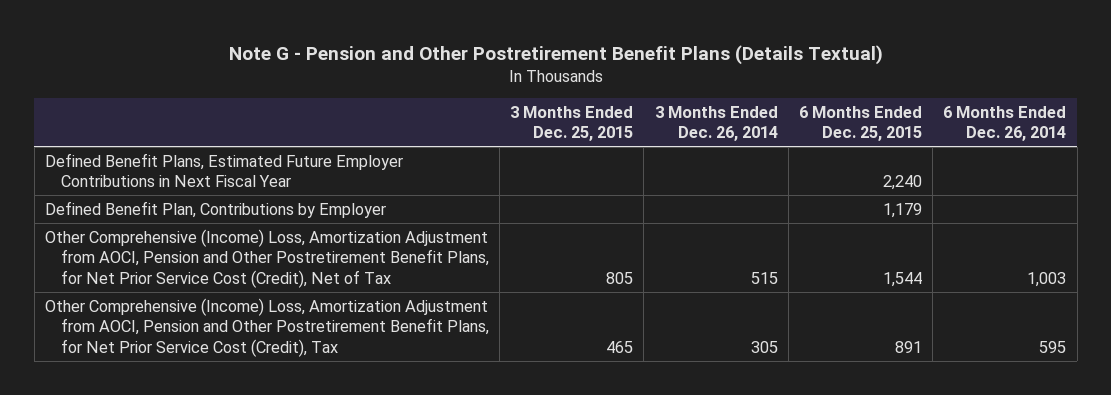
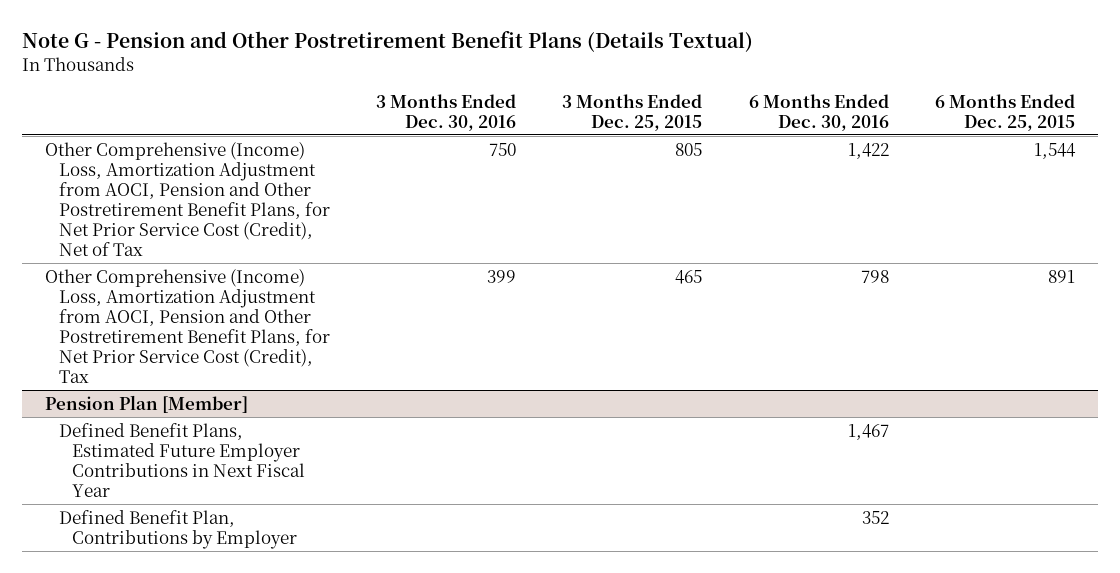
[654,105,778,142] 3 Months Ended Dec. 26, 2014 -> none
[943,105,1067,142] 6 Months Ended Dec. 26, 2014 -> none
none -> [376,93,517,131] 3 Months Ended Dec. 30, 2016
none -> [748,93,889,131] 6 Months Ended Dec. 30, 2016
[44,152,403,188] Defined Benefit Plans, Estimated Future Employer Contributions in Next Fiscal Year -> none
[44,200,386,218] Defined Benefit Plan, Contributions by Employer -> none
none -> [44,394,248,413] Pension Plan [Member]
none -> [58,422,306,497] Defined Benefit Plans, Estimated Future Employer Contributions in Next Fiscal Year
none -> [58,509,298,549] Defined Benefit Plan, Contributions by Employer

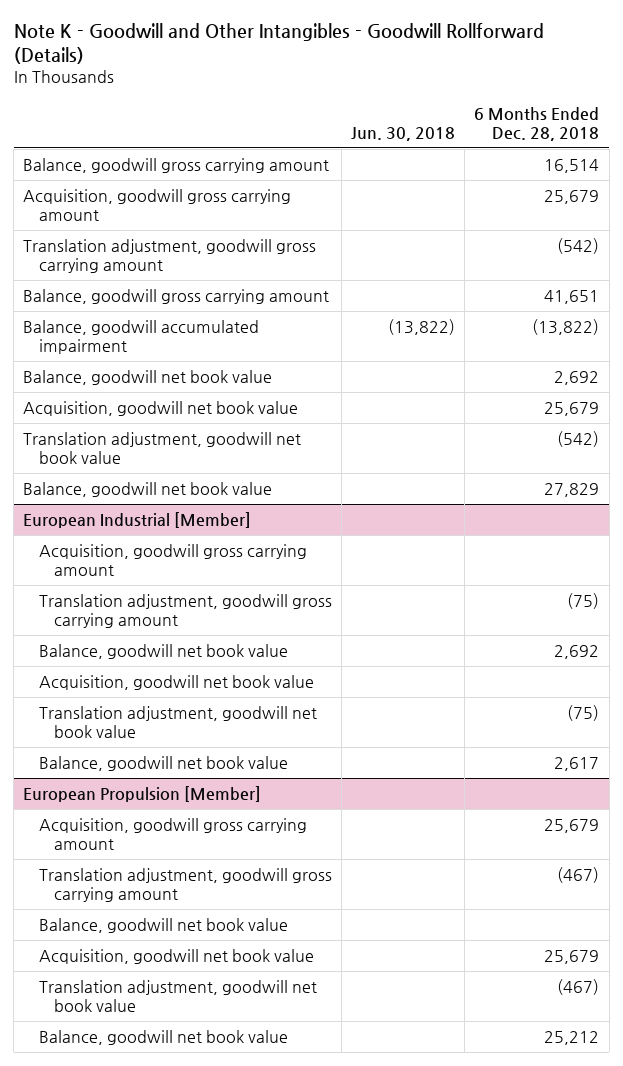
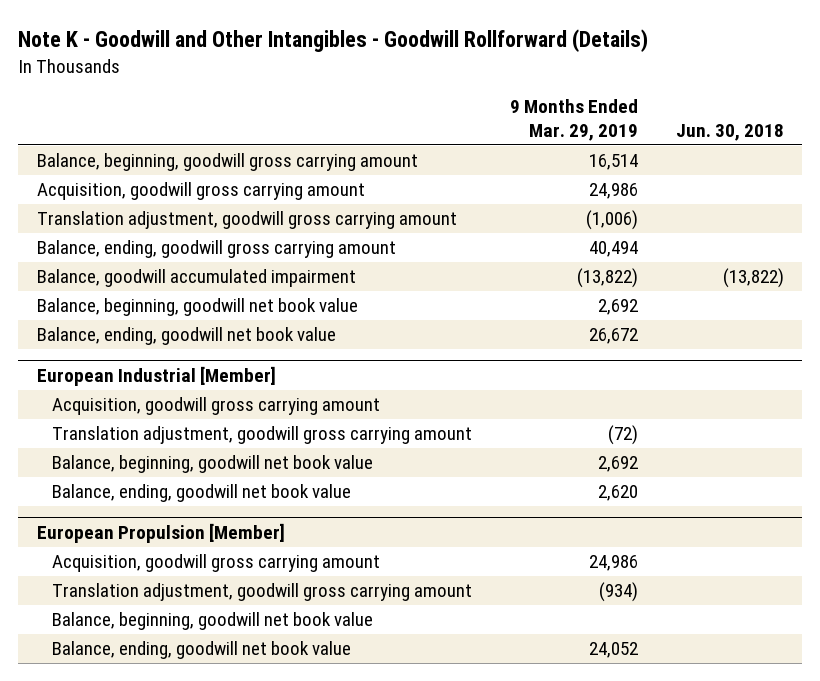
[474,106,600,141] 6 Months Ended Dec. 28, 2018 -> none
none -> [509,99,638,141] 9 Months Ended Mar. 29, 2019
[23,157,330,173] Balance, goodwill gross carrying amount -> [36,153,418,172] Balance, beginning, goodwill gross carrying amount
[23,288,330,304] Balance, goodwill gross carrying amount -> [36,240,396,259] Balance, ending, goodwill gross carrying amount
[23,400,299,416] Acquisition, goodwill net book value -> none
[23,431,302,465] Translation adjustment, goodwill net book value -> none
[23,369,273,385] Balance, goodwill net book value -> [36,298,358,317] Balance, beginning, goodwill net book value
[23,481,273,497] Balance, goodwill net book value -> [36,327,336,346] Balance, ending, goodwill net book value
[38,674,314,690] Acquisition, goodwill net book value -> none
[38,705,317,739] Translation adjustment, goodwill net book value -> none
[38,643,288,659] Balance, goodwill net book value -> [51,455,373,474] Balance, beginning, goodwill net book value
[38,755,288,771] Balance, goodwill net book value -> [51,484,351,503] Balance, ending, goodwill net book value
[38,948,314,964] Acquisition, goodwill net book value -> none
[38,979,317,1013] Translation adjustment, goodwill net book value -> none
[38,917,288,933] Balance, goodwill net book value -> [51,612,373,631] Balance, beginning, goodwill net book value
[38,1029,288,1045] Balance, goodwill net book value -> [51,641,351,660] Balance, ending, goodwill net book value

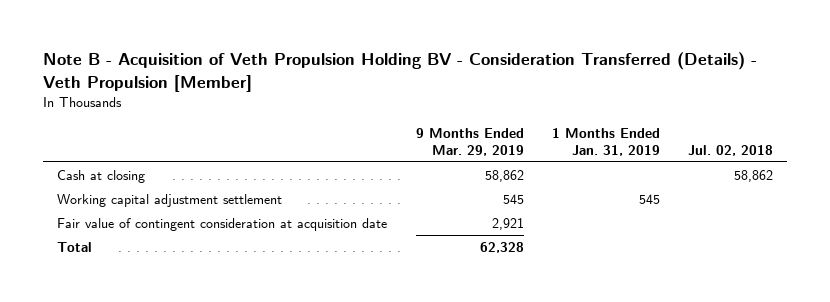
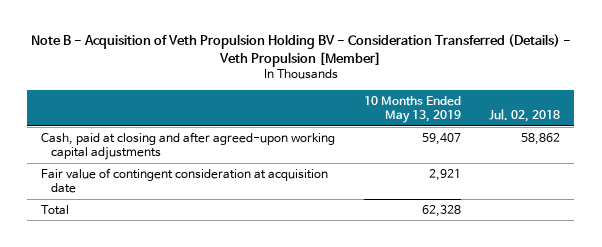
[415,128,524,156] 9 Months Ended Mar. 29, 2019 -> none
[551,128,660,156] 1 Months Ended Jan. 31, 2019 -> none
none -> [363,95,461,124] 10 Months Ended May 13, 2019
[57,194,283,208] Working capital adjustment settlement -> none
[57,170,146,184] Cash at closing -> [41,131,336,161] Cash, paid at closing and after agreed-upon working capital adjustments

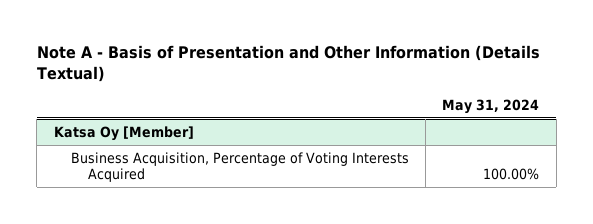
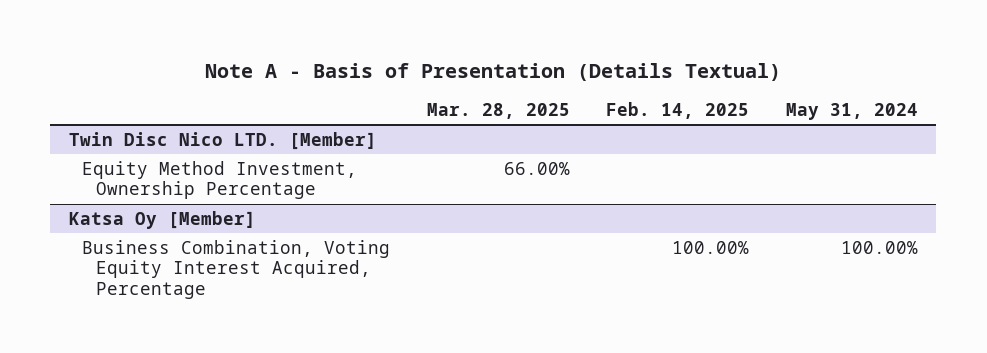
[36,44,540,82] Note A - Basis of Presentation and Other Information (Details Textual) -> [205,62,782,81] Note A - Basis of Presentation (Details Textual)
none -> [426,103,570,120] Mar. 28, 2025
none -> [606,102,750,120] Feb. 14, 2025
none -> [68,131,377,150] Twin Disc Nico LTD. [Member]
none -> [82,160,358,200] Equity Method Investment, Ownership Percentage
[70,151,409,183] Business Acquisition, Percentage of Voting Interests Acquired -> [82,239,391,300] Business Combination, Voting Equity Interest Acquired, Percentage

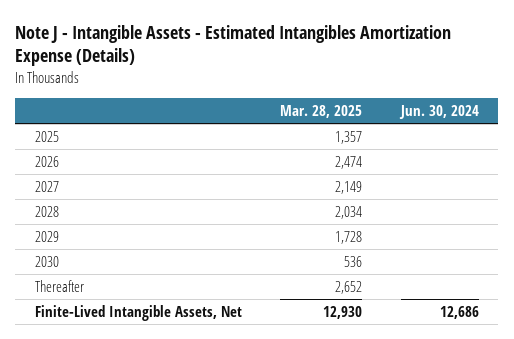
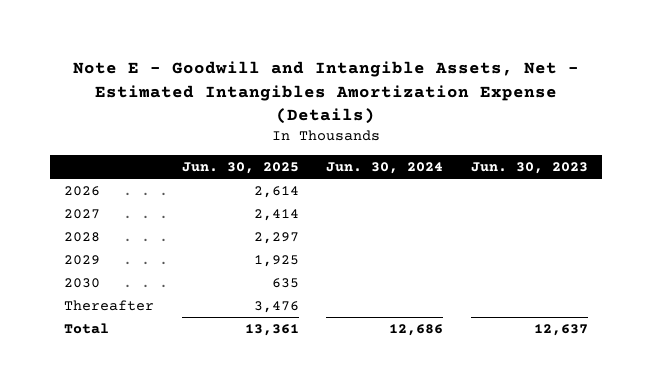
[15,24,452,67] Note J - Intangible Assets - Estimated Intangibles Amortization Expense (Details) -> [73,61,580,124] Note E - Goodwill and Intangible Assets, Net - Estimated Intangibles Amortization Expense (Details)
[280,104,363,118] Mar. 28, 2025 -> none
none -> [181,161,299,174] Jun. 30, 2025
none -> [471,161,589,174] Jun. 30, 2023
[34,130,59,142] 2025 -> none
[34,304,242,321] Finite-Lived Intangible Assets, Net -> [63,322,109,334] Total

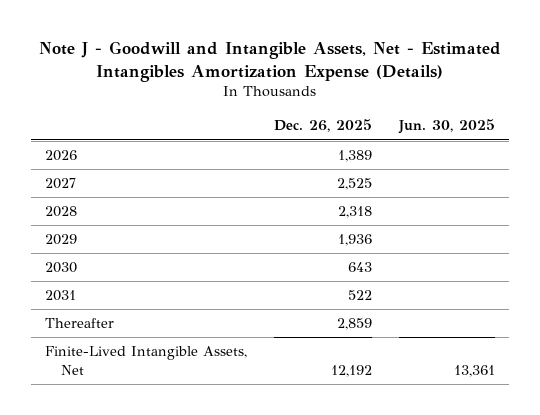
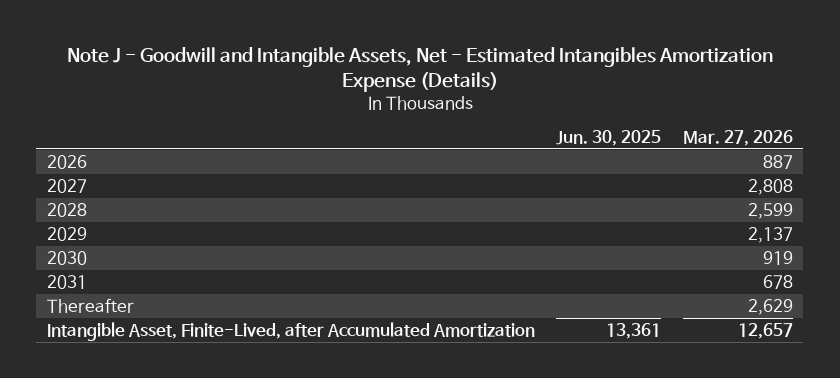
[273,119,372,133] Dec. 26, 2025 -> none
none -> [682,129,793,146] Mar. 27, 2026
[44,346,247,375] Finite-Lived Intangible Assets, Net -> [46,321,535,341] Intangible Asset, Finite-Lived, after Accumulated Amortization

